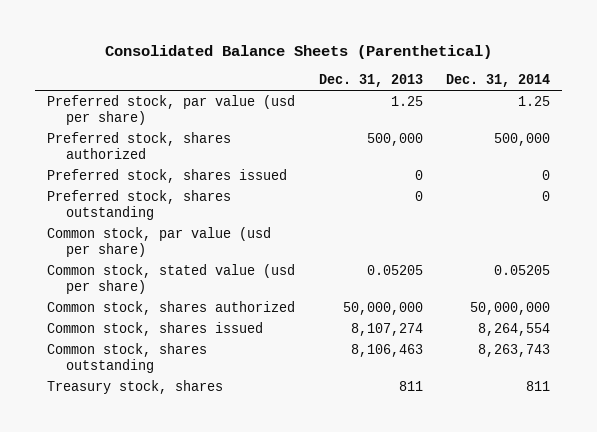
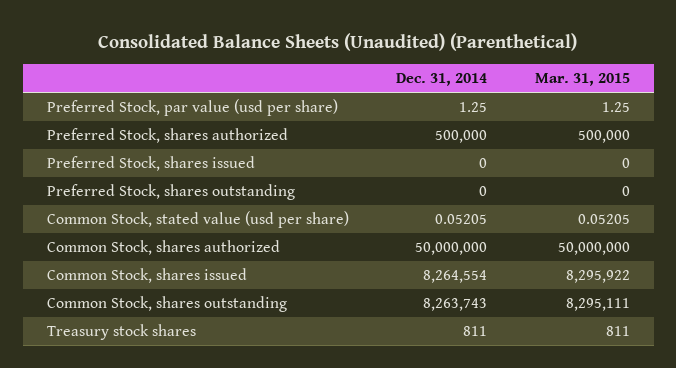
[104,44,492,59] Consolidated Balance Sheets (Parenthetical) -> [98,32,578,51] Consolidated Balance Sheets (Unaudited) (Parenthetical)
[318,73,423,87] Dec. 31, 2013 -> none
none -> [534,72,630,86] Mar. 31, 2015
[46,226,271,258] Common stock, par value (usd per share) -> none
[46,94,295,126] Preferred stock, par value (usd per share) -> [46,99,338,117] Preferred Stock, par value (usd per share)
[46,131,231,160] Preferred stock, shares authorized -> [46,128,288,144] Preferred Stock, shares authorized
[46,168,287,183] Preferred stock, shares issued -> [46,156,255,172] Preferred Stock, shares issued
[46,189,231,221] Preferred stock, shares outstanding -> [46,184,295,201] Preferred Stock, shares outstanding
[46,263,295,295] Common stock, stated value (usd per share) -> [46,211,349,229] Common Stock, stated value (usd per share)
[46,300,295,315] Common stock, shares authorized -> [46,240,280,256] Common Stock, shares authorized
[46,321,263,336] Common stock, shares issued -> [46,268,247,284] Common Stock, shares issued
[46,342,207,374] Common stock, shares outstanding -> [46,296,287,313] Common Stock, shares outstanding
[46,379,223,394] Treasury stock, shares -> [46,324,196,341] Treasury stock shares

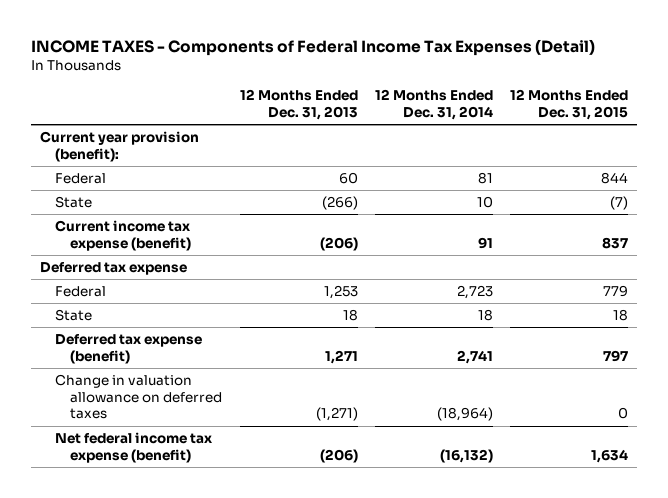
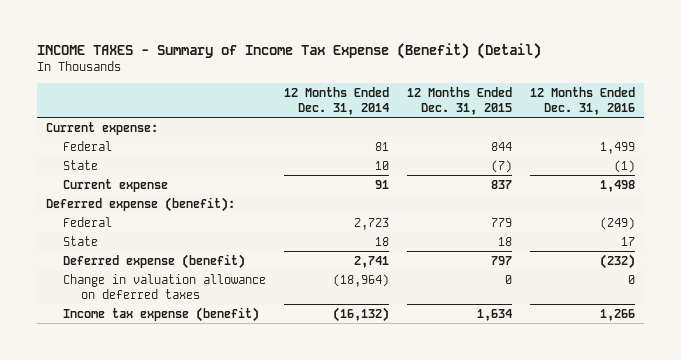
[31,38,596,56] INCOME TAXES - Components of Federal Income Tax Expenses (Detail) -> [36,43,541,60] INCOME TAXES - Summary of Income Tax Expense (Benefit) (Detail)
[239,89,358,120] 12 Months Ended Dec. 31, 2013 -> none
none -> [530,86,636,115] 12 Months Ended Dec. 31, 2016
[39,131,199,162] Current year provision (benefit): -> [45,121,158,135] Current expense:
[55,220,192,251] Current income tax expense (benefit) -> [63,178,169,192] Current expense
[39,262,187,276] Deferred tax expense -> [45,196,235,212] Deferred expense (benefit):
[55,334,203,364] Deferred tax expense (benefit) -> [63,253,246,269] Deferred expense (benefit)
[55,432,213,463] Net federal income tax expense (benefit) -> [63,306,260,322] Income tax expense (benefit)

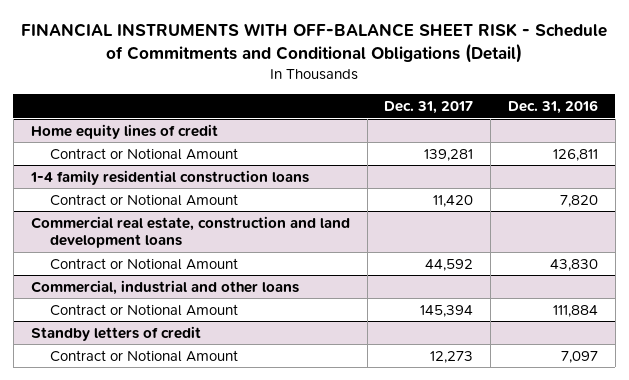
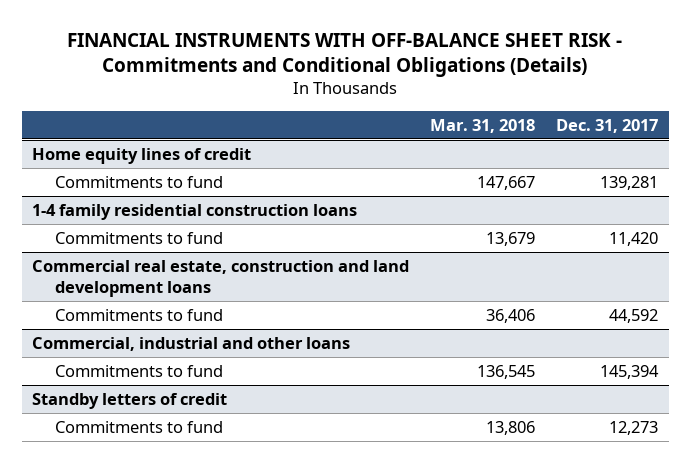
[21,23,608,64] FINANCIAL INSTRUMENTS WITH OFF-BALANCE SHEET RISK - Schedule of Commitments and Conditional Obligations (Detail) -> [67,32,623,78] FINANCIAL INSTRUMENTS WITH OFF-BALANCE SHEET RISK - Commitments and Conditional Obligations (Details)
[508,99,599,114] Dec. 31, 2016 -> none
none -> [430,118,536,133] Mar. 31, 2018
[49,147,238,160] Contract or Notional Amount -> [54,175,223,188] Commitments to fund
[49,193,238,206] Contract or Notional Amount -> [54,231,223,244] Commitments to fund
[49,257,238,270] Contract or Notional Amount -> [54,308,223,321] Commitments to fund
[49,303,238,316] Contract or Notional Amount -> [54,364,223,377] Commitments to fund
[49,349,238,362] Contract or Notional Amount -> [54,420,223,433] Commitments to fund

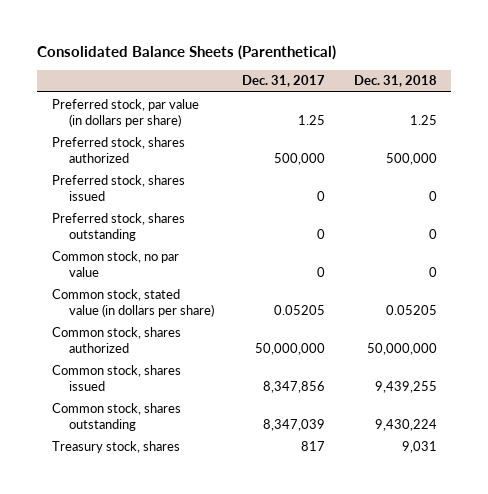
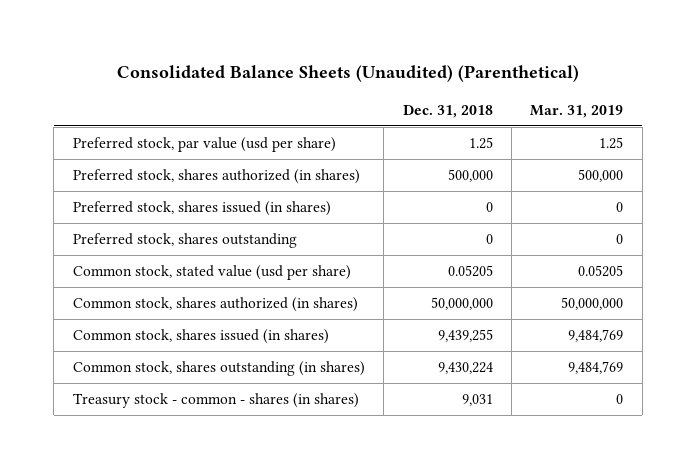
[37,45,337,61] Consolidated Balance Sheets (Parenthetical) -> [117,65,580,83] Consolidated Balance Sheets (Unaudited) (Parenthetical)
[242,75,326,88] Dec. 31, 2017 -> none
none -> [530,104,624,118] Mar. 31, 2019
[51,98,199,127] Preferred stock, par value (in dollars per share) -> [72,136,336,152] Preferred stock, par value (usd per share)
[51,136,185,163] Preferred stock, shares authorized -> [72,168,360,184] Preferred stock, shares authorized (in shares)
[51,174,185,201] Preferred stock, shares issued -> [72,200,331,216] Preferred stock, shares issued (in shares)
[51,250,179,277] Common stock, no par value -> none
[51,288,214,317] Common stock, stated value (in dollars per share) -> [72,264,351,280] Common stock, stated value (usd per share)
[51,326,181,353] Common stock, shares authorized -> [72,296,358,312] Common stock, shares authorized (in shares)
[51,364,181,391] Common stock, shares issued -> [72,328,329,344] Common stock, shares issued (in shares)
[51,402,181,431] Common stock, shares outstanding -> [72,360,365,376] Common stock, shares outstanding (in shares)
[51,440,180,453] Treasury stock, shares -> [72,392,359,408] Treasury stock - common - shares (in shares)

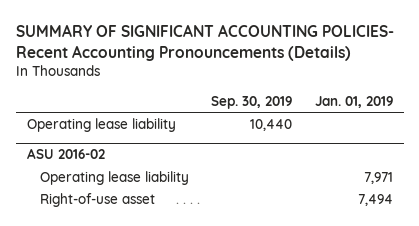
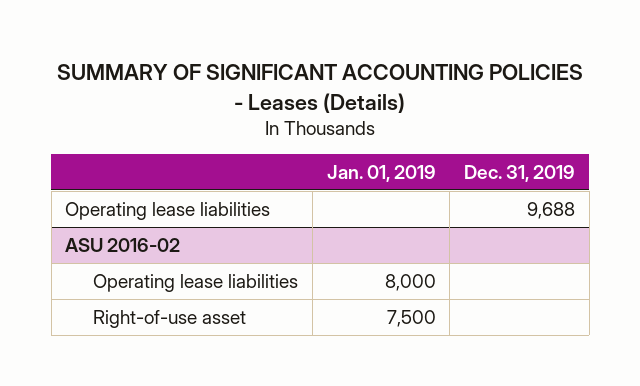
[15,23,394,61] SUMMARY OF SIGNIFICANT ACCOUNTING POLICIES- Recent Accounting Pronouncements (Details) -> [57,64,584,113] SUMMARY OF SIGNIFICANT ACCOUNTING POLICIES - Leases (Details)
[211,96,293,110] Sep. 30, 2019 -> none
none -> [463,164,575,182] Dec. 31, 2019
[26,117,176,132] Operating lease liability -> [65,201,271,220] Operating lease liabilities
[39,170,189,185] Operating lease liability -> [93,273,299,292] Operating lease liabilities
[363,171,393,184] 7,971 -> [384,273,436,291] 8,000
[357,193,393,206] 7,494 -> [386,309,436,327] 7,500

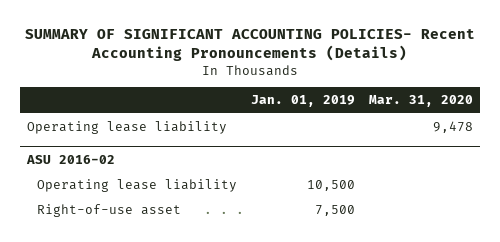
[57,64,584,113] SUMMARY OF SIGNIFICANT ACCOUNTING POLICIES - Leases (Details) -> [25,29,476,62] SUMMARY OF SIGNIFICANT ACCOUNTING POLICIES- Recent Accounting Pronouncements (Details)
[463,164,575,182] Dec. 31, 2019 -> none
none -> [368,95,473,108] Mar. 31, 2020
[65,201,271,220] Operating lease liabilities -> [27,120,228,134] Operating lease liability
[93,273,299,292] Operating lease liabilities -> [37,178,238,192] Operating lease liability
[384,273,436,291] 8,000 -> [307,179,356,191] 10,500

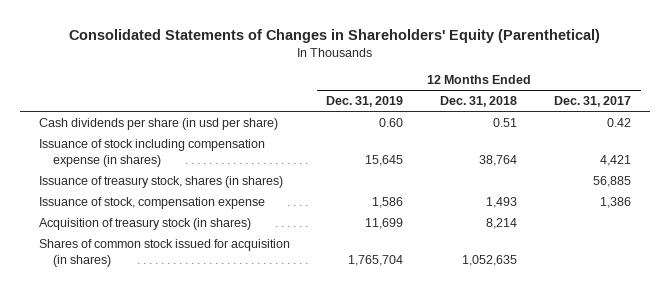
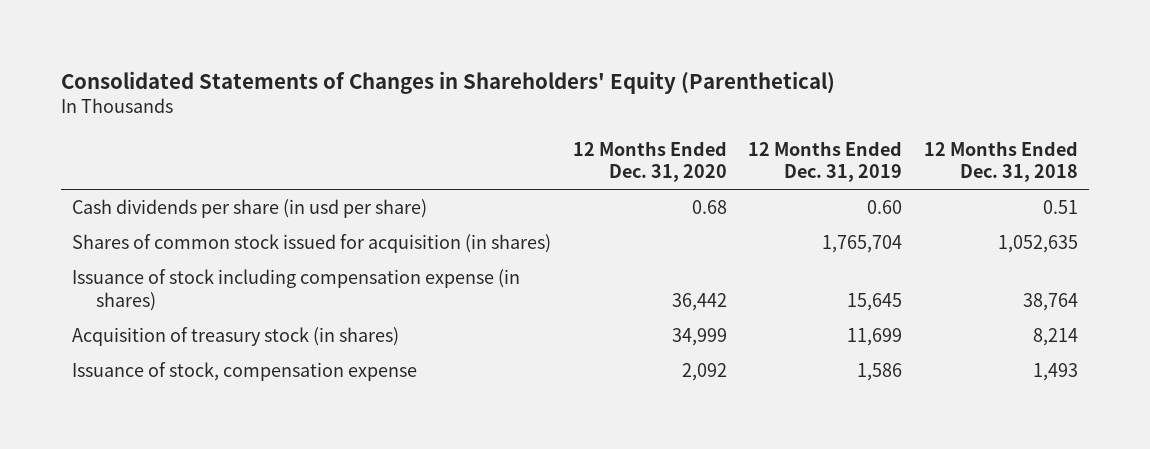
[554,95,632,107] Dec. 31, 2017 -> none
none -> [572,140,727,183] 12 Months Ended Dec. 31, 2020
[38,238,290,268] Shares of common stock issued for acquisition (in shares) -> [71,234,551,254] Shares of common stock issued for acquisition (in shares)
[38,175,283,188] Issuance of treasury stock, shares (in shares) -> none
[38,196,265,209] Issuance of stock, compensation expense -> [71,362,417,382] Issuance of stock, compensation expense

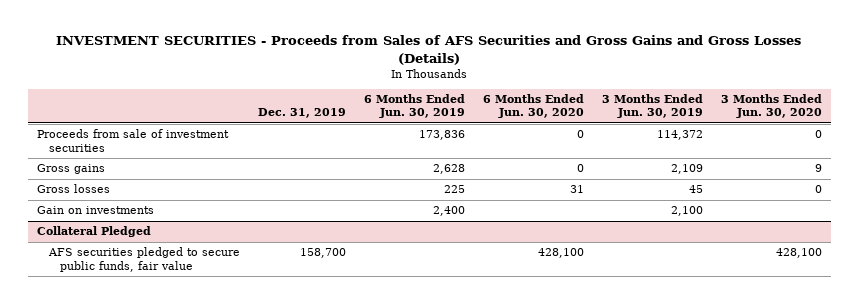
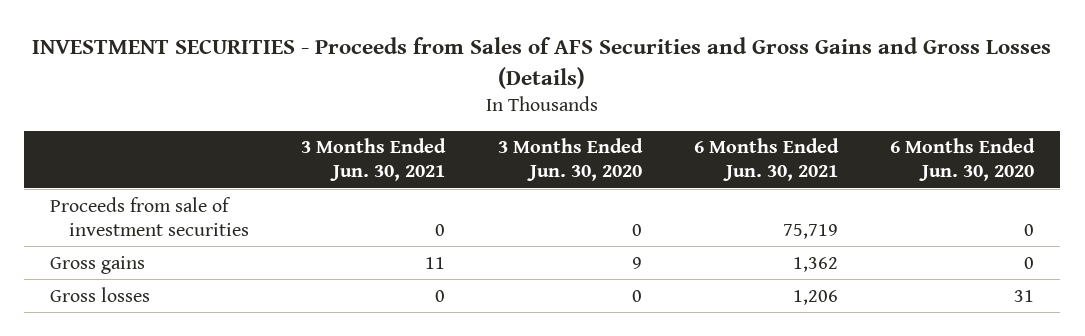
[257,108,346,119] Dec. 31, 2019 -> none
[363,94,465,119] 6 Months Ended Jun. 30, 2019 -> none
[601,94,703,119] 3 Months Ended Jun. 30, 2019 -> none
none -> [301,138,447,182] 3 Months Ended Jun. 30, 2021
none -> [693,138,839,182] 6 Months Ended Jun. 30, 2021
[37,206,155,215] Gain on investments -> none
[37,226,152,238] Collateral Pledged -> none
[47,247,240,272] AFS securities pledged to secure public funds, fair value -> none

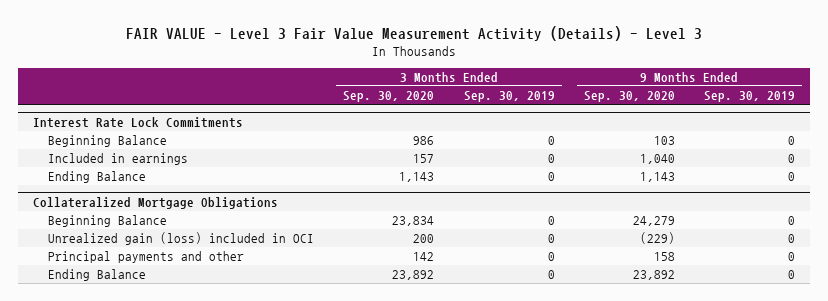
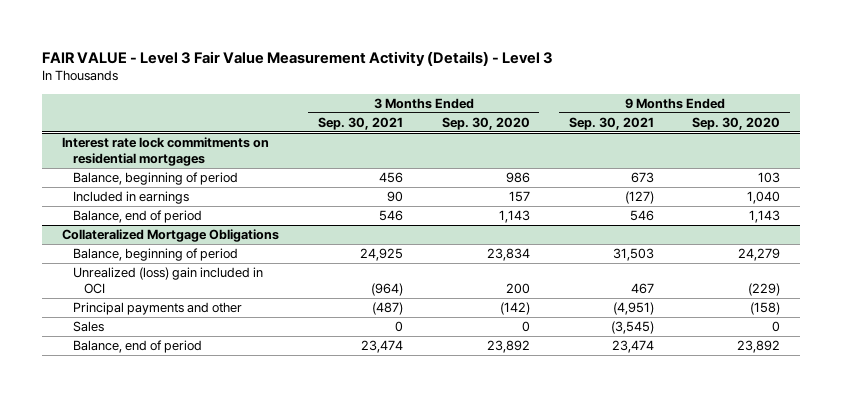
[463,91,555,103] Sep. 30, 2019 -> none
[704,91,796,103] Sep. 30, 2019 -> none
none -> [317,116,403,130] Sep. 30, 2021
none -> [568,116,654,130] Sep. 30, 2021
[32,116,243,128] Interest Rate Lock Commitments -> [61,137,269,166] Interest rate lock commitments on residential mortgages
[48,135,168,148] Beginning Balance -> [72,172,238,186] Balance, beginning of period
[48,171,147,184] Ending Balance -> [72,210,202,224] Balance, end of period
[48,215,168,228] Beginning Balance -> [72,248,238,262] Balance, beginning of period
[48,232,315,246] Unrealized gain (loss) included in OCI -> [72,267,263,294] Unrealized (loss) gain included in OCI
[413,252,435,262] 142 -> [499,302,530,316] (142)
[653,252,675,262] 158 -> [750,302,781,316] (158)
none -> [72,321,104,333] Sales
[48,269,147,282] Ending Balance -> [72,340,202,354] Balance, end of period

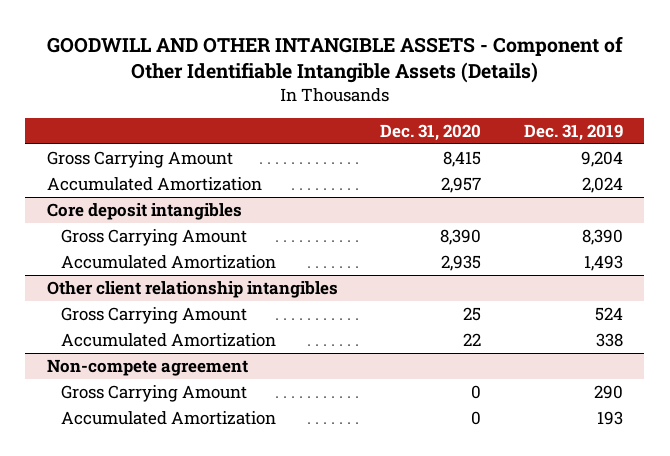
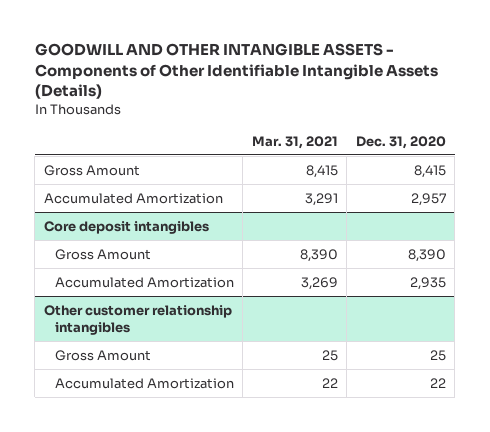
[46,35,623,84] GOODWILL AND OTHER INTANGIBLE ASSETS - Component of Other Identifiable Intangible Assets (Details) -> [34,43,438,100] GOODWILL AND OTHER INTANGIBLE ASSETS - Components of Other Identifiable Intangible Assets (Details)
[523,124,623,142] Dec. 31, 2019 -> none
none -> [251,135,338,149] Mar. 31, 2021
[46,150,233,168] Gross Carrying Amount -> [43,164,140,176] Gross Amount
[60,228,247,246] Gross Carrying Amount -> [54,248,151,260] Gross Amount
[46,280,338,298] Other client relationship intangibles -> [43,304,232,335] Other customer relationship intangibles
[60,306,247,324] Gross Carrying Amount -> [54,349,151,361] Gross Amount
[46,358,248,376] Non-compete agreement -> none
[60,384,247,402] Gross Carrying Amount -> none
[60,410,276,425] Accumulated Amortization -> none

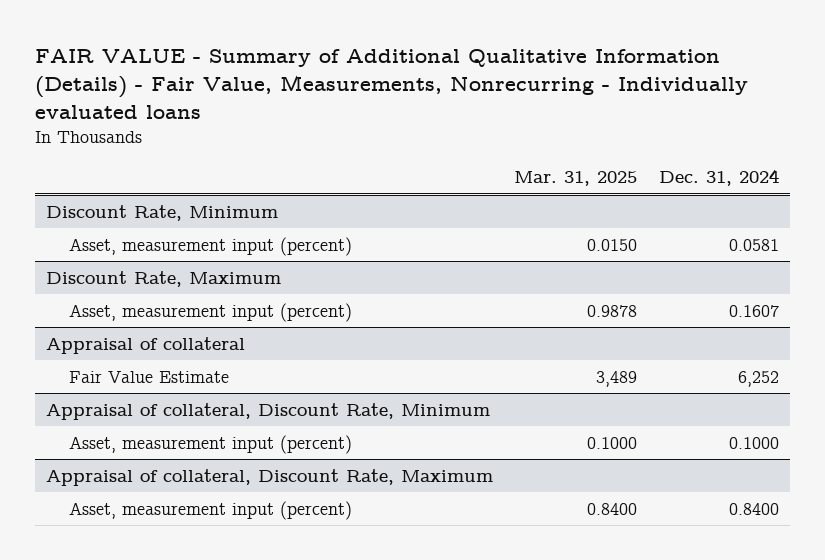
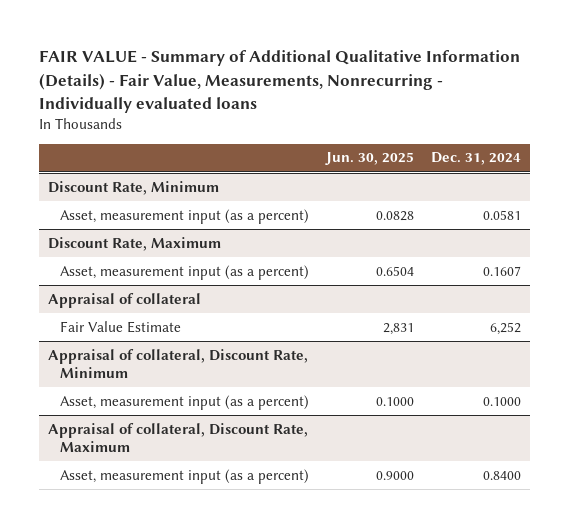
[514,171,638,187] Mar. 31, 2025 -> none
none -> [325,152,415,166] Jun. 30, 2025
[69,236,353,256] Asset, measurement input (percent) -> [60,208,310,224] Asset, measurement input (as a percent)
[69,302,353,322] Asset, measurement input (percent) -> [60,264,310,280] Asset, measurement input (as a percent)
[69,434,353,454] Asset, measurement input (percent) -> [60,394,310,410] Asset, measurement input (as a percent)
[69,500,353,520] Asset, measurement input (percent) -> [60,468,310,484] Asset, measurement input (as a percent)

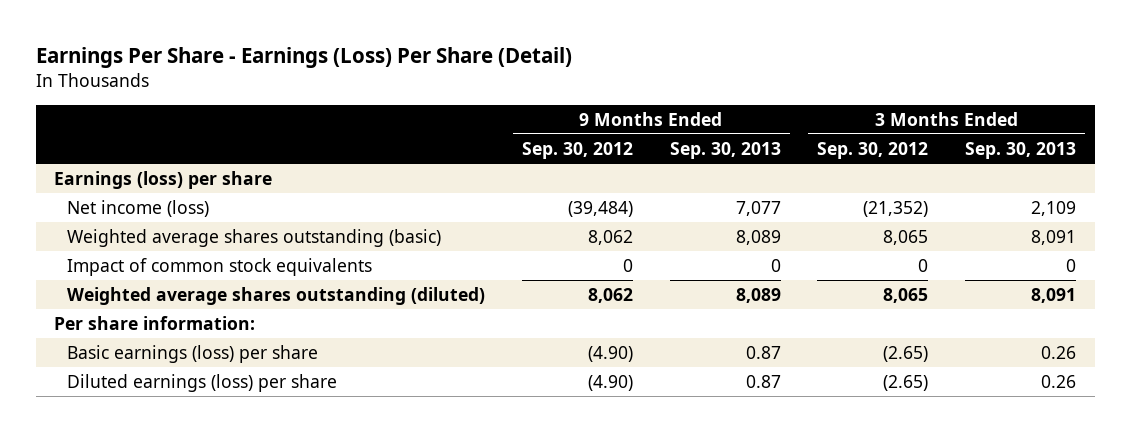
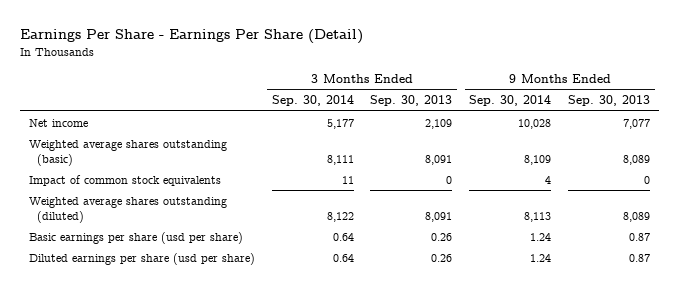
[35,47,572,69] Earnings Per Share - Earnings (Loss) Per Share (Detail) -> [20,29,364,45] Earnings Per Share - Earnings Per Share (Detail)
[521,141,633,159] Sep. 30, 2012 -> none
[817,141,929,159] Sep. 30, 2012 -> none
none -> [271,95,354,107] Sep. 30, 2014
none -> [469,95,552,107] Sep. 30, 2014
[54,170,273,189] Earnings (loss) per share -> none
[67,199,210,217] Net income (loss) -> [28,118,88,127] Net income
[54,315,256,330] Per share information: -> none
[67,344,319,363] Basic earnings (loss) per share -> [28,231,243,244] Basic earnings per share (usd per share)
[67,373,338,392] Diluted earnings (loss) per share -> [28,252,255,265] Diluted earnings per share (usd per share)

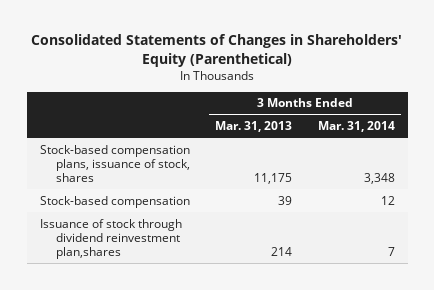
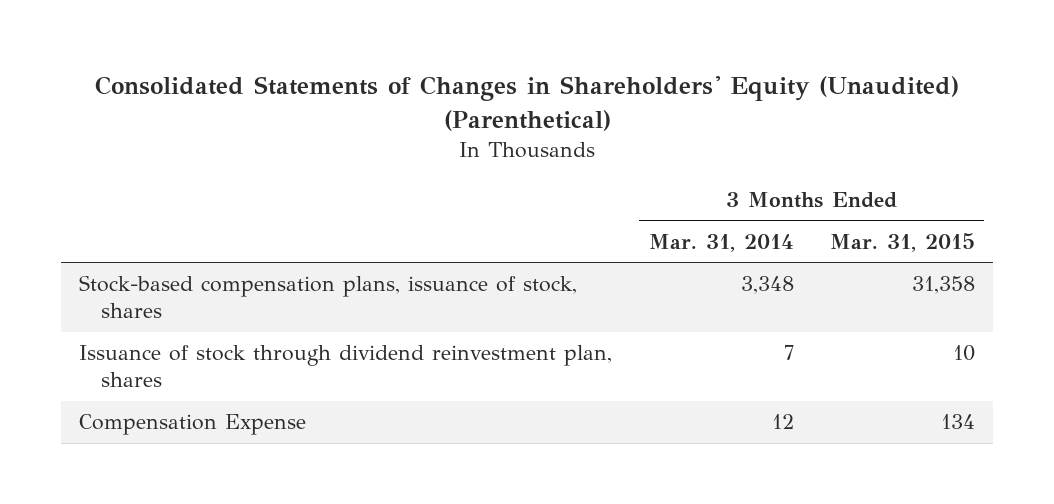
[31,34,403,67] Consolidated Statements of Changes in Shareholders' Equity (Parenthetical) -> [95,76,960,131] Consolidated Statements of Changes in Shareholders' Equity (Unaudited) (Parenthetical)
[215,121,293,133] Mar. 31, 2013 -> none
none -> [830,232,976,252] Mar. 31, 2015
[39,195,190,208] Stock-based compensation -> none
[39,218,182,260] Issuance of stock through dividend reinvestment plan,shares -> [78,345,612,388] Issuance of stock through dividend reinvestment plan, shares
none -> [78,414,306,436] Compensation Expense

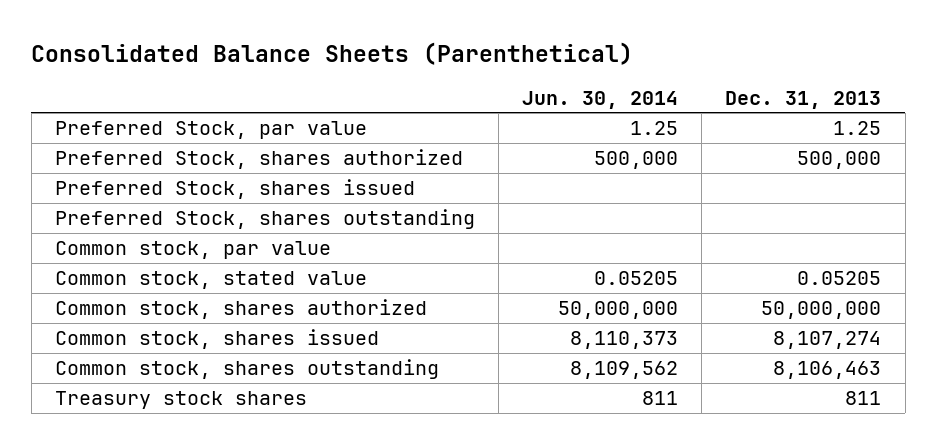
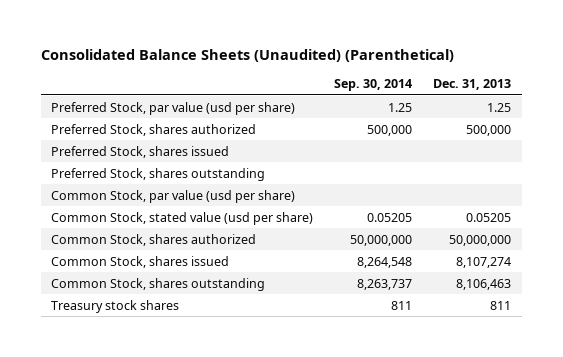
[31,42,634,66] Consolidated Balance Sheets (Parenthetical) -> [40,49,454,63] Consolidated Balance Sheets (Unaudited) (Parenthetical)
[522,90,679,109] Jun. 30, 2014 -> none
none -> [334,79,413,92] Sep. 30, 2014
[54,121,367,140] Preferred Stock, par value -> [51,101,296,115] Preferred Stock, par value (usd per share)
[54,241,331,260] Common stock, par value -> [51,189,296,203] Common Stock, par value (usd per share)
[54,271,367,290] Common stock, stated value -> [51,211,314,225] Common Stock, stated value (usd per share)
[54,299,427,320] Common stock, shares authorized -> [51,233,257,246] Common Stock, shares authorized
[54,329,379,350] Common stock, shares issued -> [51,255,230,268] Common Stock, shares issued
[54,359,439,380] Common stock, shares outstanding -> [51,277,266,291] Common Stock, shares outstanding

